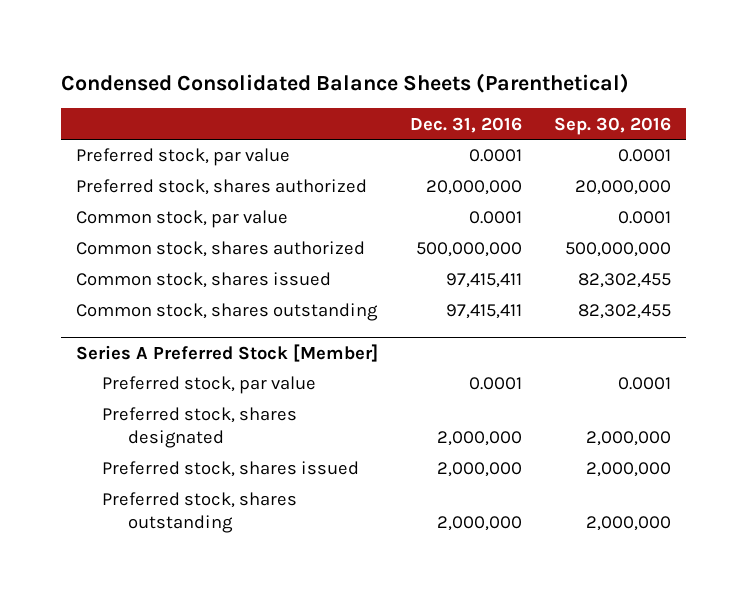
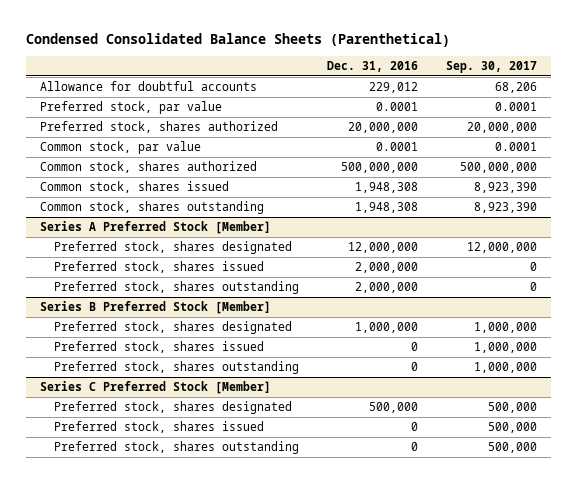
[553,116,671,135] Sep. 30, 2016 -> none
none -> [445,60,537,73] Sep. 30, 2017
none -> [39,81,257,92] Allowance for doubtful accounts
[446,273,523,289] 97,415,411 -> [355,182,419,194] 1,948,308
[446,304,523,320] 97,415,411 -> [355,202,419,214] 1,948,308
[102,376,317,395] Preferred stock, par value -> none
[437,431,523,447] 2,000,000 -> [348,242,419,254] 12,000,000
none -> [39,301,271,315] Series B Preferred Stock [Member]
none -> [54,321,293,335] Preferred stock, shares designated
none -> [54,341,265,354] Preferred stock, shares issued
none -> [54,361,300,375] Preferred stock, shares outstanding
none -> [39,381,271,395] Series C Preferred Stock [Member]
none -> [54,401,293,415] Preferred stock, shares designated
none -> [54,421,265,434] Preferred stock, shares issued
none -> [54,441,300,455] Preferred stock, shares outstanding

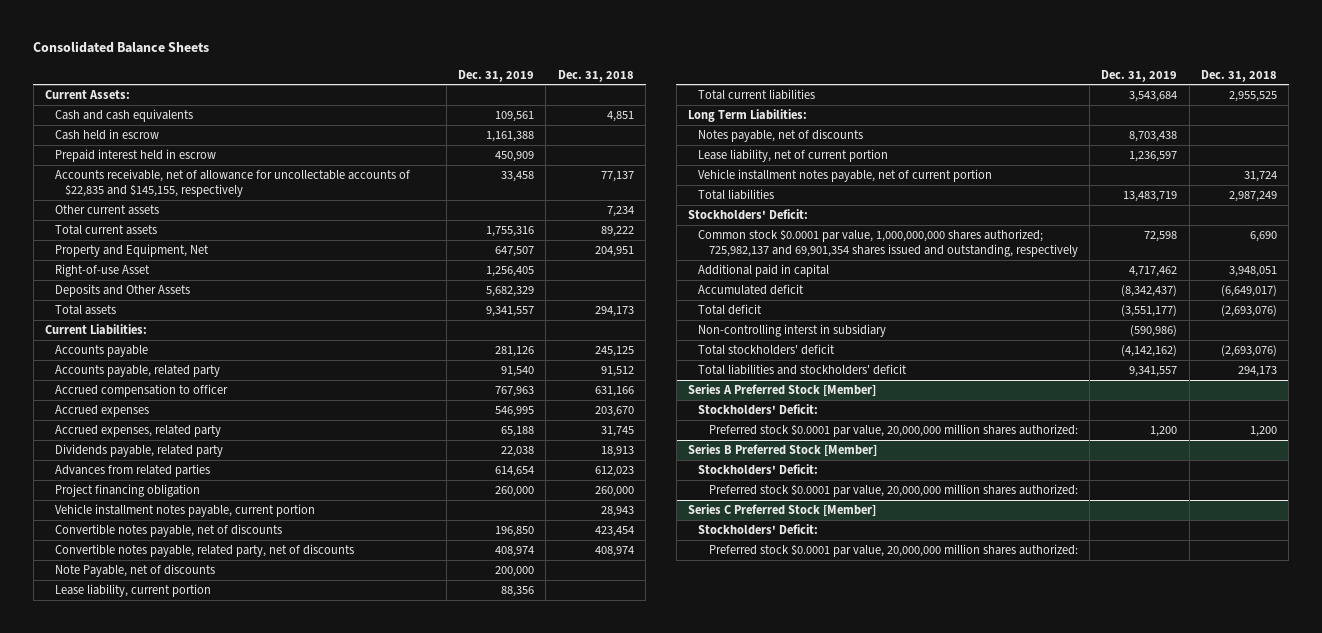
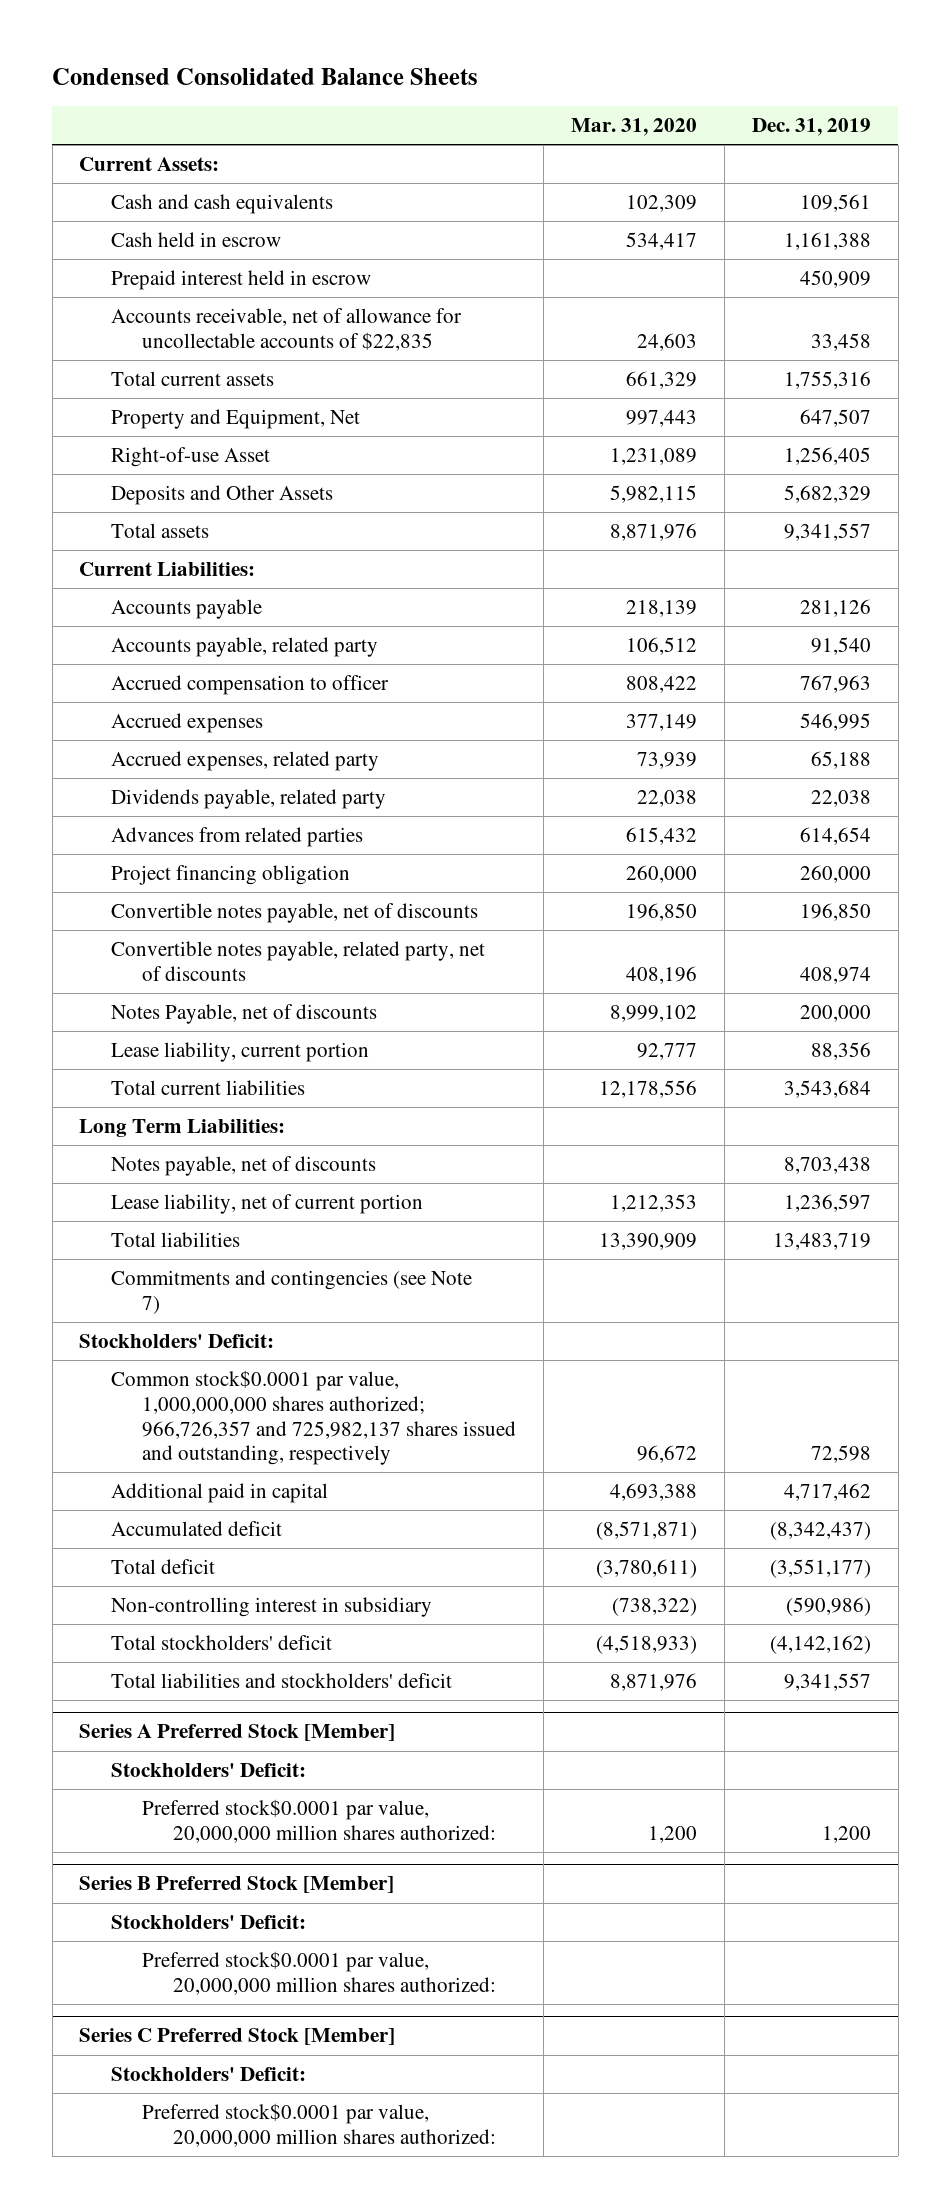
[33,41,210,54] Consolidated Balance Sheets -> [52,67,479,85] Condensed Consolidated Balance Sheets
[557,69,634,82] Dec. 31, 2018 -> none
none -> [571,118,698,137] Mar. 31, 2020
[55,204,160,215] Other current assets -> none
[55,168,411,197] Accounts receivable, net of allowance for uncollectable accounts of $22,835 and $145,155, respectively -> [110,308,462,351] Accounts receivable, net of allowance for uncollectable accounts of $22,835
[55,503,316,517] Vehicle installment notes payable, current portion -> none
[55,563,216,577] Note Payable, net of discounts -> [110,1004,377,1025] Notes Payable, net of discounts
[698,168,993,182] Vehicle installment notes payable, net of current portion -> none
none -> [110,1270,472,1314] Commitments and contingencies (see Note 7)
[698,228,1078,257] Common stock $0.0001 par value, 1,000,000,000 shares authorized; 725,982,137 and 69,901,354 shares issued and outstanding, respectively -> [110,1370,517,1466] Common stock$0.0001 par value, 1,000,000,000 shares authorized; 966,726,357 and 725,982,137 shares issued and outstanding, respectively
[698,323,887,337] Non-controlling interst in subsidiary -> [110,1597,432,1618] Non-controlling interest in subsidiary
[708,423,1078,437] Preferred stock $0.0001 par value, 20,000,000 million shares authorized: -> [142,1799,497,1843] Preferred stock$0.0001 par value, 20,000,000 million shares authorized:
[708,483,1078,497] Preferred stock $0.0001 par value, 20,000,000 million shares authorized: -> [142,1951,497,1995] Preferred stock$0.0001 par value, 20,000,000 million shares authorized:
[708,543,1078,557] Preferred stock $0.0001 par value, 20,000,000 million shares authorized: -> [142,2103,497,2147] Preferred stock$0.0001 par value, 20,000,000 million shares authorized:

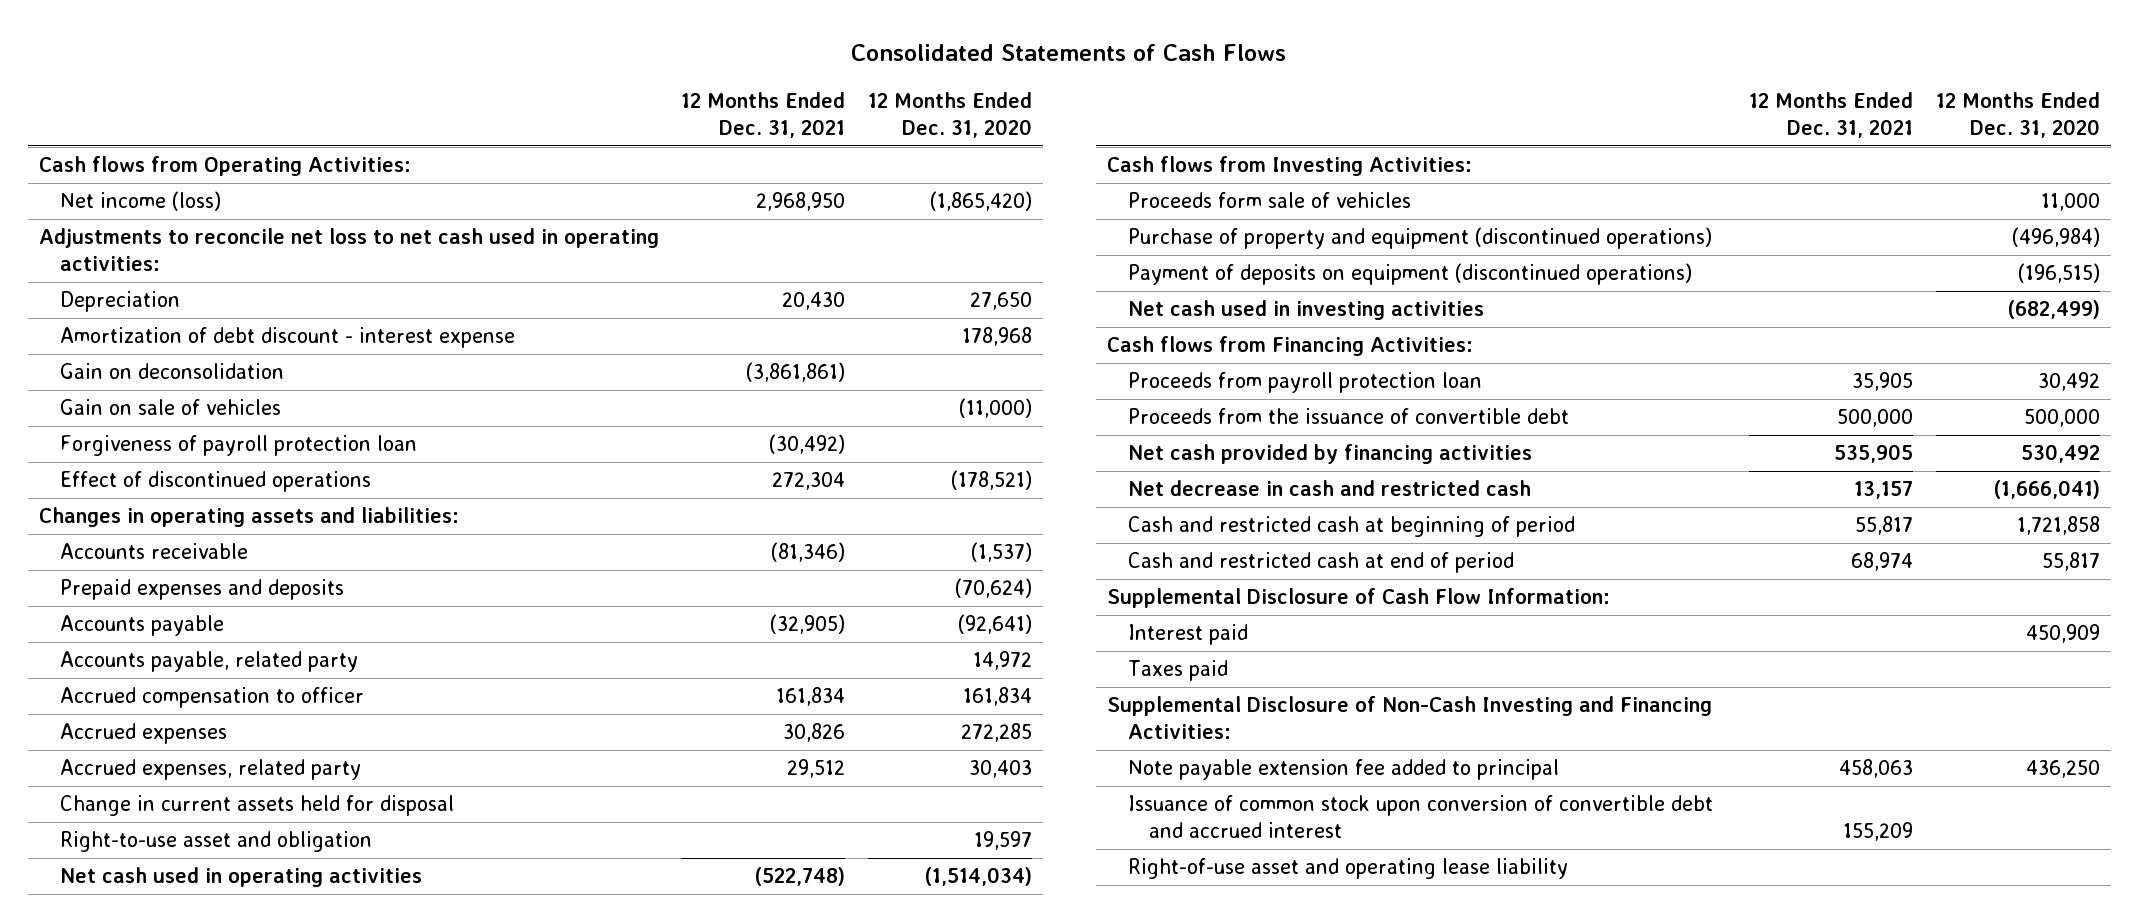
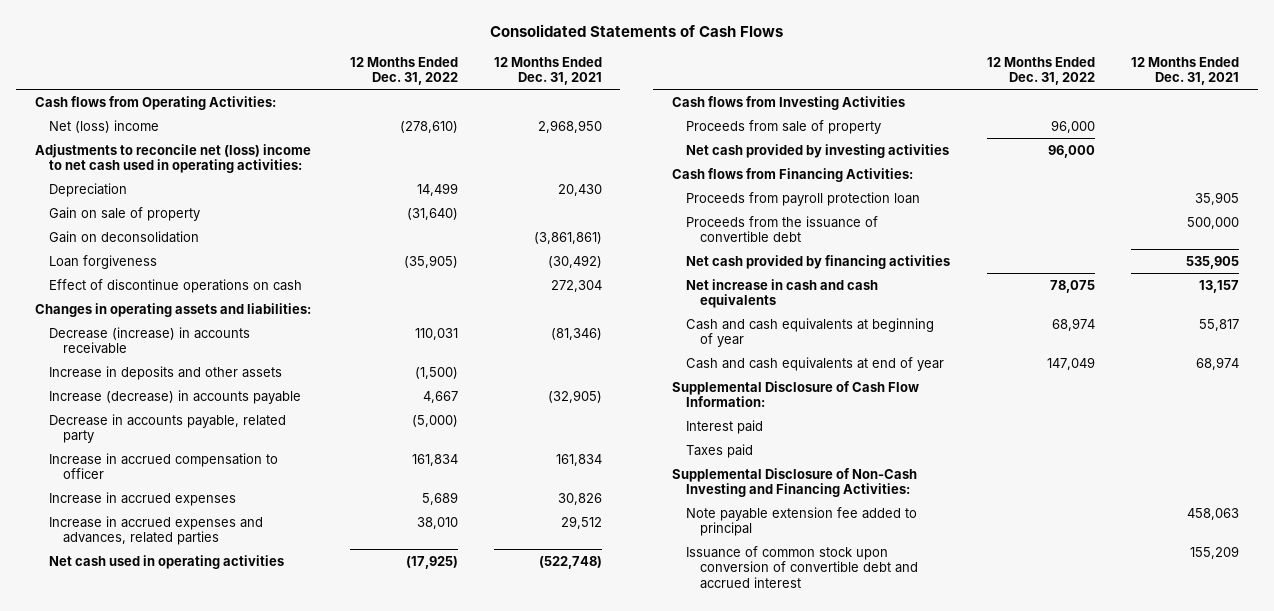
[867,91,1032,138] 12 Months Ended Dec. 31, 2020 -> none
none -> [349,56,458,86] 12 Months Ended Dec. 31, 2022
[60,191,222,212] Net income (loss) -> [48,119,159,133] Net (loss) income
[39,228,660,272] Adjustments to reconcile net loss to net cash used in operating activities: -> [34,143,311,174] Adjustments to reconcile net (loss) income to net cash used in operating activities:
[60,327,516,349] Amortization of debt discount - interest expense -> none
none -> [48,206,200,221] Gain on sale of property
[60,399,282,416] Gain on sale of vehicles -> none
[60,435,418,457] Forgiveness of payroll protection loan -> [48,254,157,269] Loan forgiveness
[60,471,372,493] Effect of discontinued operations -> [48,278,302,293] Effect of discontinue operations on cash
[60,579,345,601] Prepaid expenses and deposits -> none
[60,795,455,817] Change in current assets held for disposal -> none
[60,831,373,853] Right-to-use asset and obligation -> none
[60,543,249,560] Accounts receivable -> [48,326,250,355] Decrease (increase) in accounts receivable
none -> [48,365,282,380] Increase in deposits and other assets
[60,615,225,637] Accounts payable -> [48,389,301,404] Increase (decrease) in accounts payable
[60,651,359,673] Accounts payable, related party -> [48,413,286,444] Decrease in accounts payable, related party
[60,687,365,709] Accrued compensation to officer -> [48,452,278,480] Increase in accrued compensation to officer
[60,723,228,745] Accrued expenses -> [48,491,236,506] Increase in accrued expenses
[60,759,362,781] Accrued expenses, related party -> [48,515,263,546] Increase in accrued expenses and advances, related parties
[1128,192,1412,209] Proceeds form sale of vehicles -> none
[1128,227,1713,250] Purchase of property and equipment (discontinued operations) -> none
[1128,263,1693,286] Payment of deposits on equipment (discontinued operations) -> none
[1107,156,1473,177] Cash flows from Investing Activities: -> [671,95,905,110] Cash flows from Investing Activities
none -> [685,119,881,134] Proceeds from sale of property
[1128,300,1485,321] Net cash used in investing activities -> [685,143,949,158] Net cash provided by investing activities
[1128,480,1532,497] Net decrease in cash and restricted cash -> [685,278,878,309] Net increase in cash and cash equivalents
[1128,516,1576,538] Cash and restricted cash at beginning of period -> [685,317,934,348] Cash and cash equivalents at beginning of year
[1128,552,1515,574] Cash and restricted cash at end of period -> [685,356,944,371] Cash and cash equivalents at end of year
[1128,858,1569,880] Right-of-use asset and operating lease liability -> none

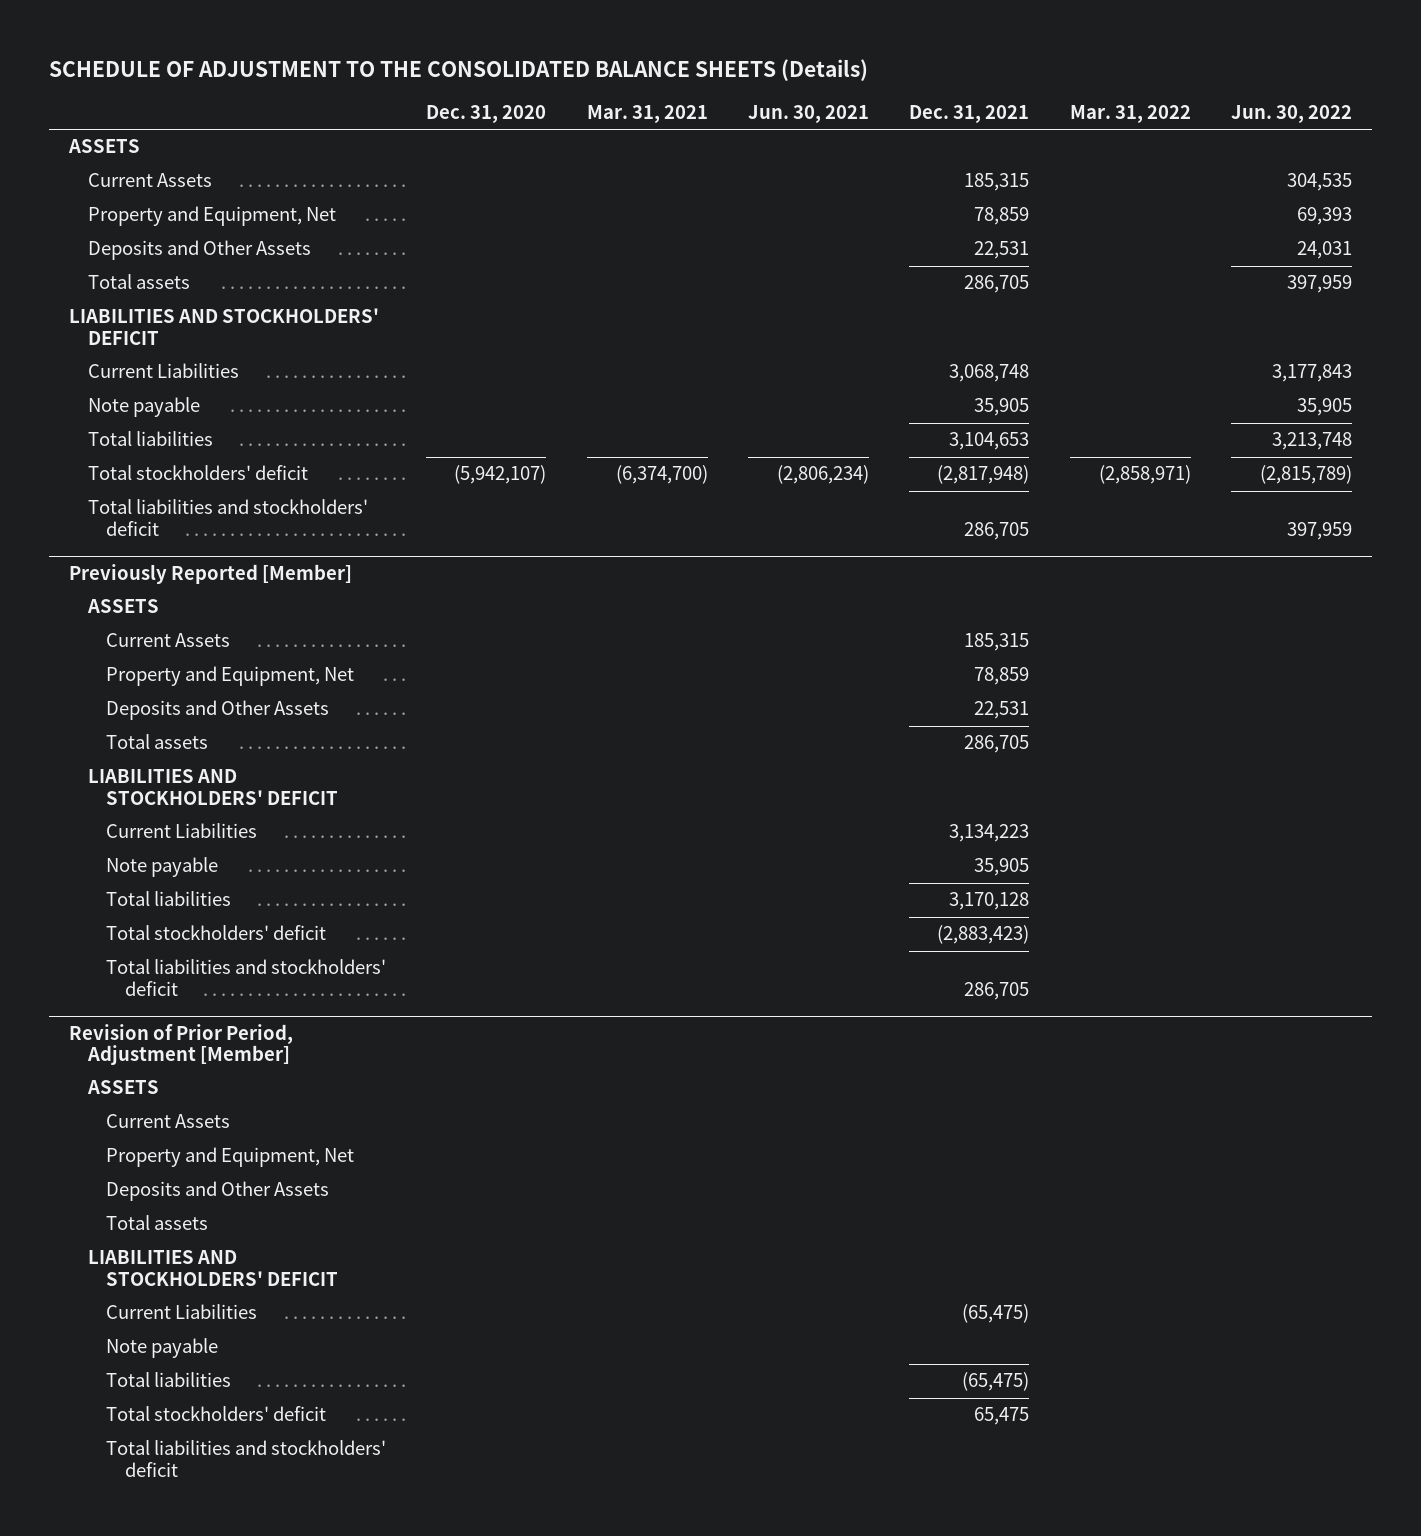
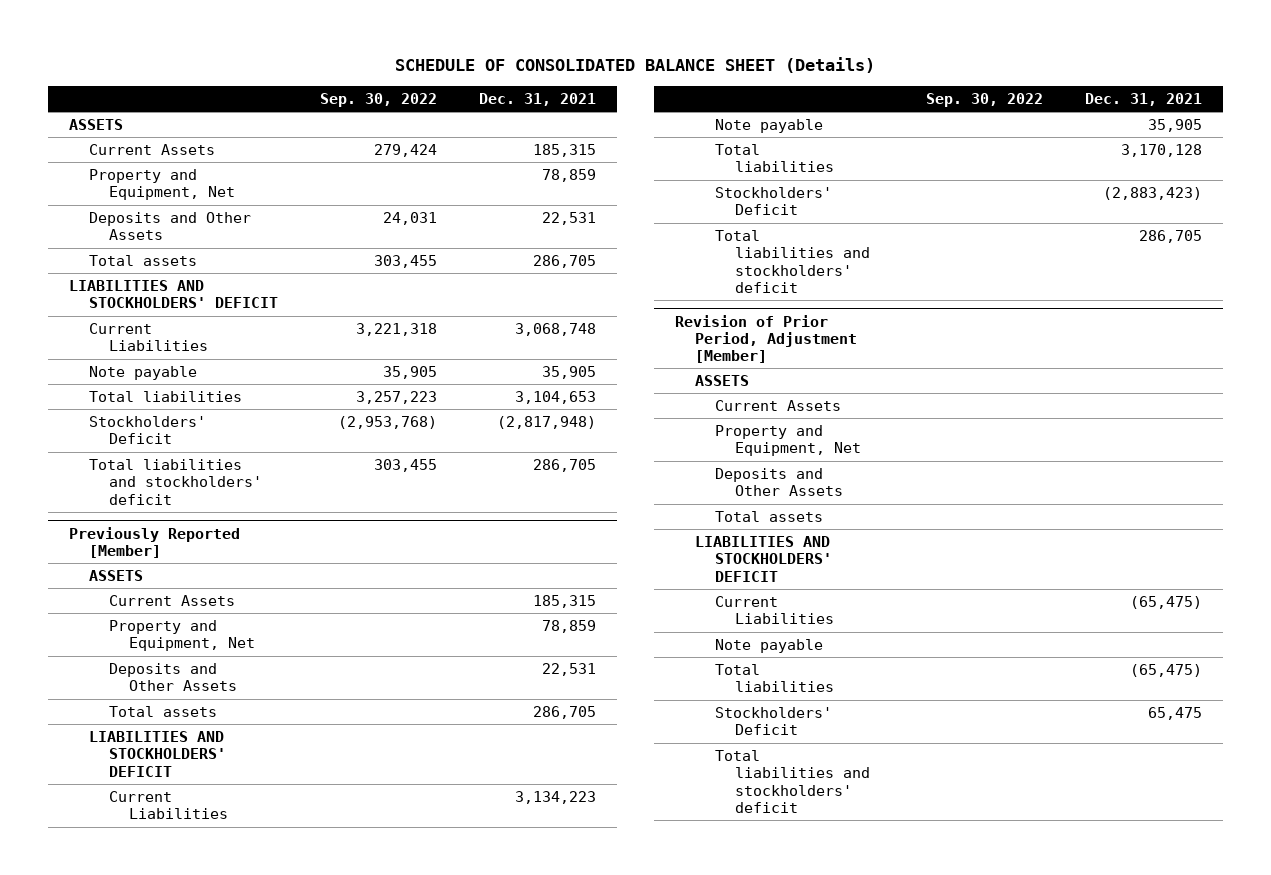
[48,59,868,82] SCHEDULE OF ADJUSTMENT TO THE CONSOLIDATED BALANCE SHEETS (Details) -> [395,56,876,73] SCHEDULE OF CONSOLIDATED BALANCE SHEET (Details)
[426,105,547,124] Dec. 31, 2020 -> none
[586,105,708,124] Mar. 31, 2021 -> none
[748,105,870,124] Jun. 30, 2021 -> none
[1069,105,1191,124] Mar. 31, 2022 -> none
[1231,105,1353,124] Jun. 30, 2022 -> none
none -> [319,92,437,107] Sep. 30, 2022
[87,465,308,481] Total stockholders' deficit -> [88,416,206,445] Stockholders' Deficit
[106,925,327,941] Total stockholders' deficit -> [715,187,833,216] Stockholders' Deficit
[106,1406,327,1422] Total stockholders' deficit -> [715,707,833,736] Stockholders' Deficit

